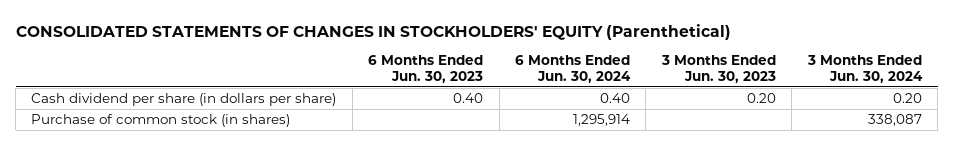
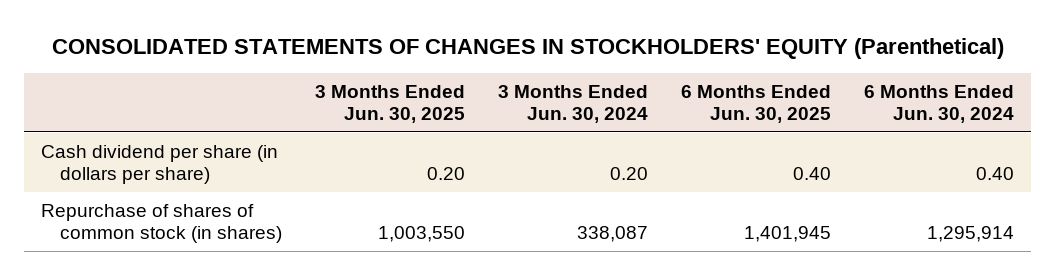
[368,55,484,84] 6 Months Ended Jun. 30, 2023 -> none
[660,55,776,84] 3 Months Ended Jun. 30, 2023 -> none
none -> [315,84,466,124] 3 Months Ended Jun. 30, 2025
none -> [681,84,832,124] 6 Months Ended Jun. 30, 2025
[31,114,291,128] Purchase of common stock (in shares) -> [40,203,283,244] Repurchase of shares of common stock (in shares)

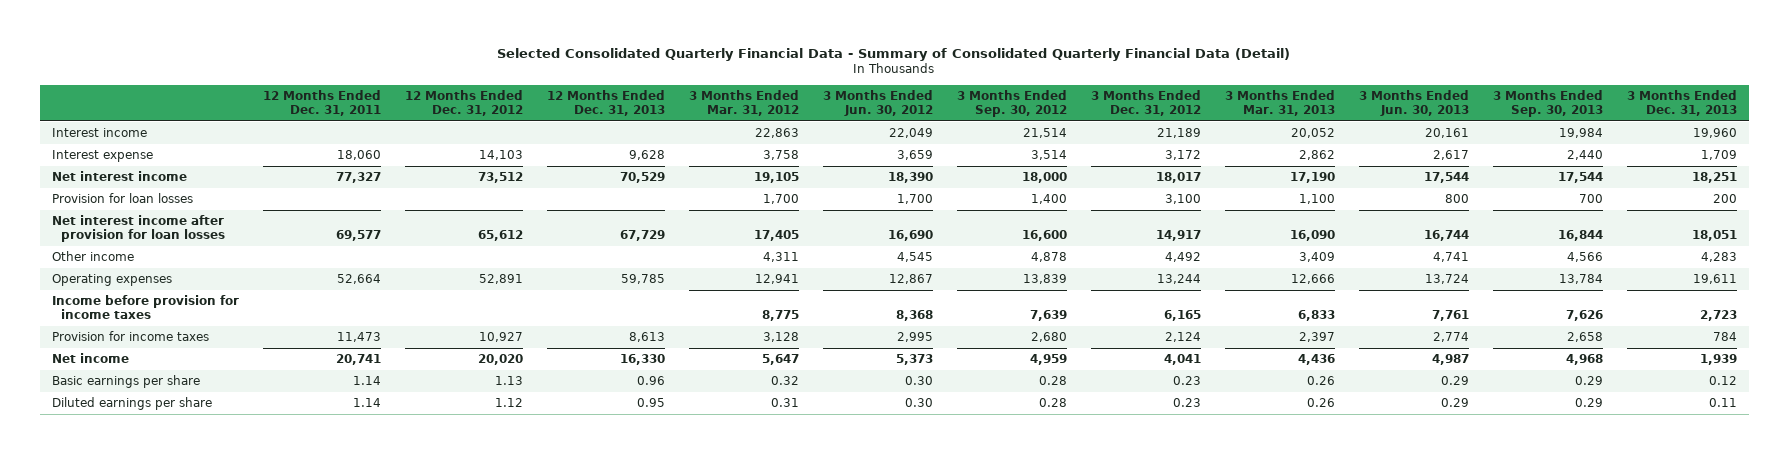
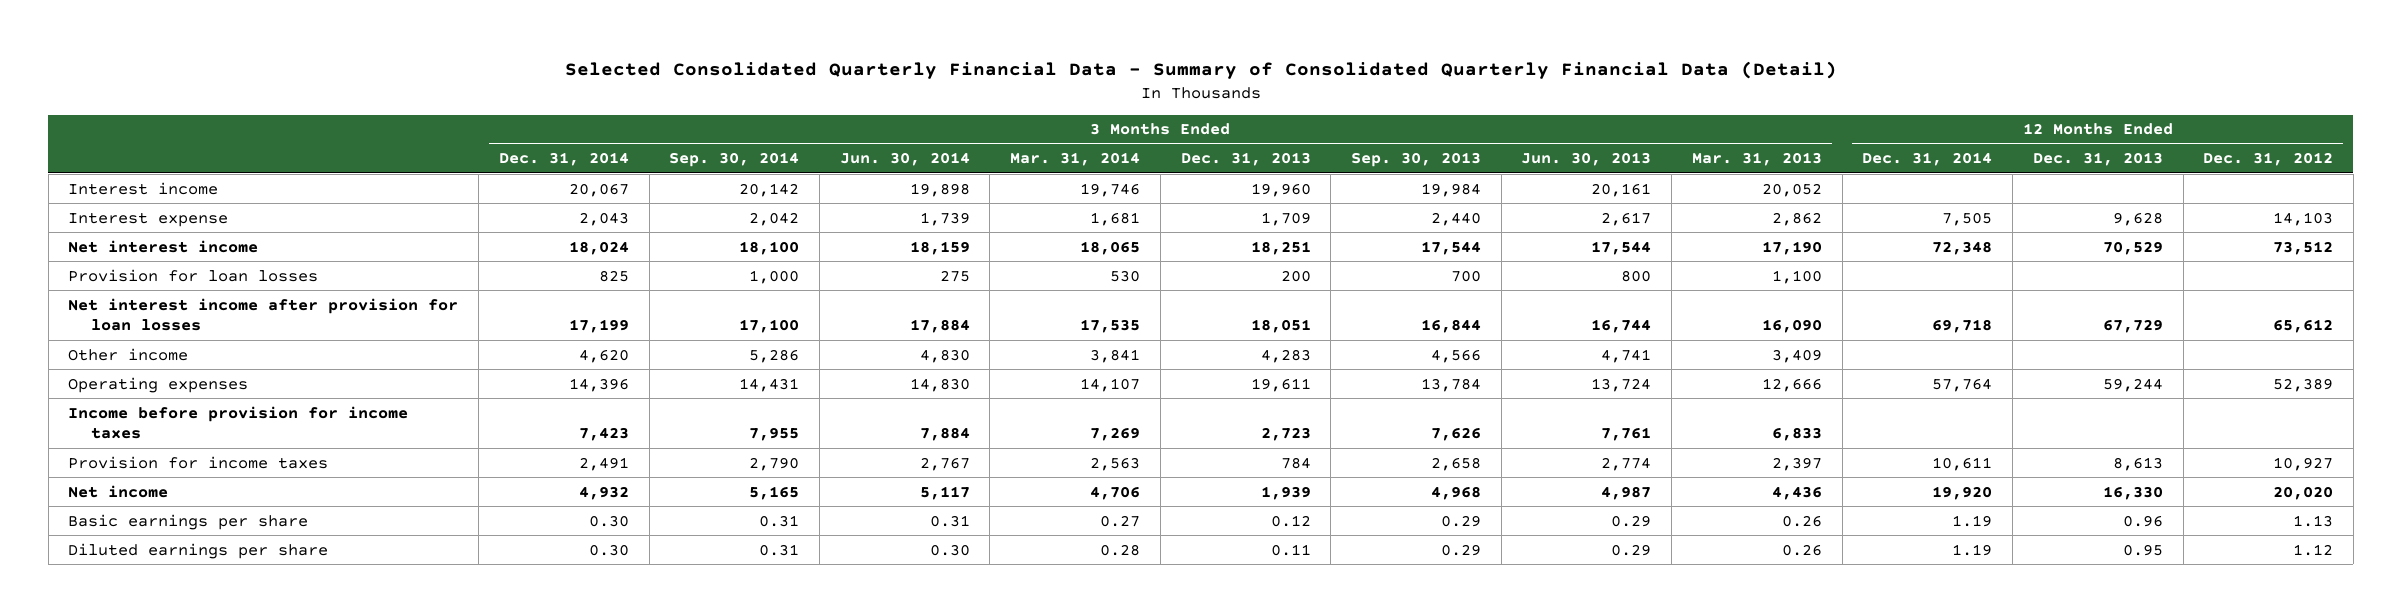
[262,90,381,116] 12 Months Ended Dec. 31, 2011 -> none
[688,90,799,116] 3 Months Ended Mar. 31, 2012 -> none
[822,90,933,116] 3 Months Ended Jun. 30, 2012 -> none
[956,90,1067,117] 3 Months Ended Sep. 30, 2012 -> none
[1090,90,1201,116] 3 Months Ended Dec. 31, 2012 -> none
none -> [498,152,629,167] Dec. 31, 2014
none -> [669,152,800,168] Sep. 30, 2014
none -> [839,152,970,167] Jun. 30, 2014
none -> [1010,152,1141,167] Mar. 31, 2014
none -> [1862,152,1993,167] Dec. 31, 2014
[478,274,523,285] 52,891 -> [2273,377,2334,392] 52,389
[620,274,665,285] 59,785 -> [2102,377,2163,392] 59,244

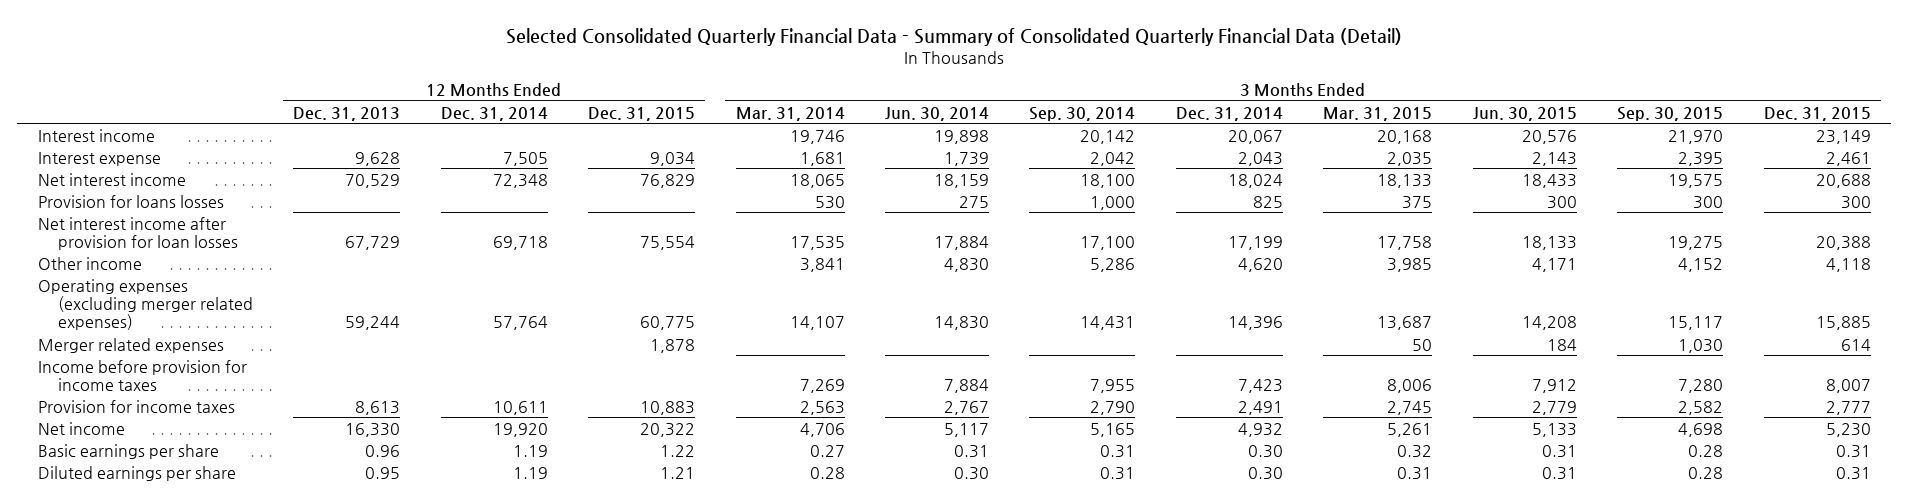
[1180,152,1311,167] Dec. 31, 2013 -> none
[1351,152,1482,168] Sep. 30, 2013 -> none
[1521,152,1652,167] Jun. 30, 2013 -> none
[1691,152,1822,167] Mar. 31, 2013 -> none
[2203,152,2334,167] Dec. 31, 2012 -> none
none -> [588,106,696,121] Dec. 31, 2015
none -> [1323,106,1433,121] Mar. 31, 2015
none -> [1472,106,1577,121] Jun. 30, 2015
none -> [1617,106,1724,121] Sep. 30, 2015
none -> [1763,106,1871,121] Dec. 31, 2015
[68,268,319,282] Provision for loan losses -> [37,194,224,208] Provision for loans losses
[68,376,249,393] Operating expenses -> [37,278,253,330] Operating expenses (excluding merger related expenses)
none -> [37,337,224,353] Merger related expenses

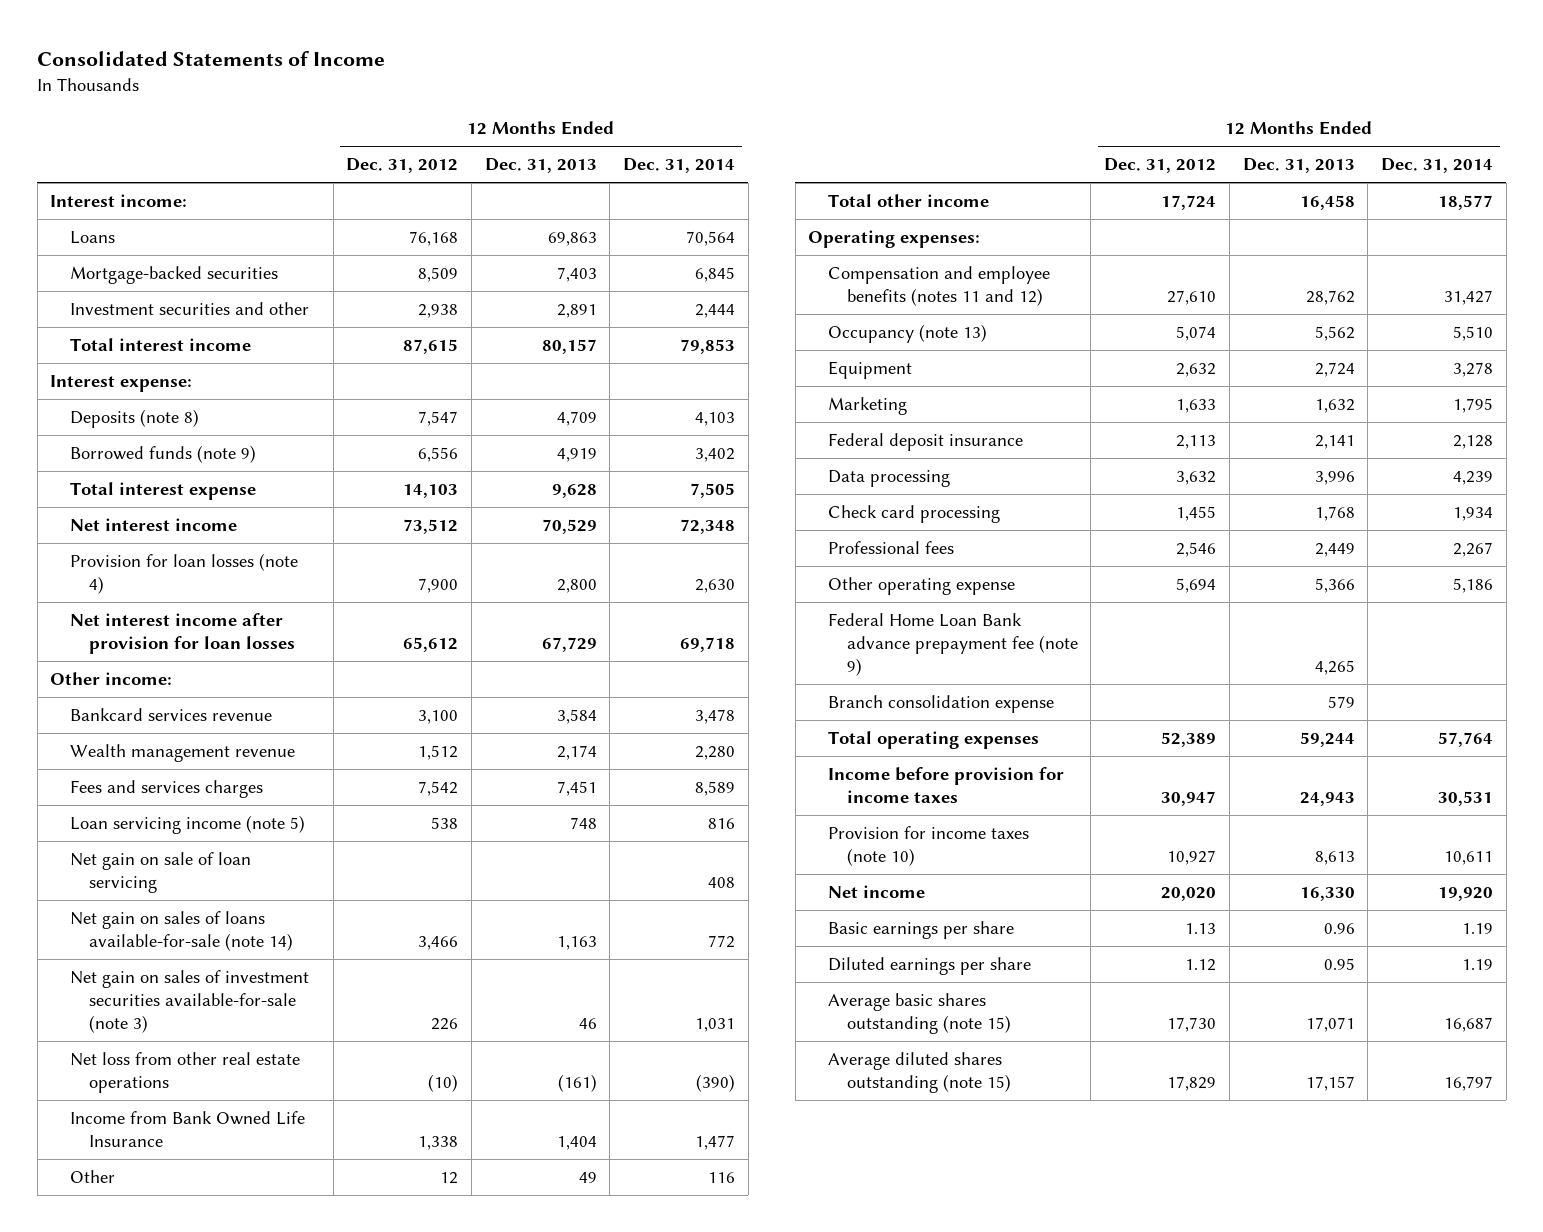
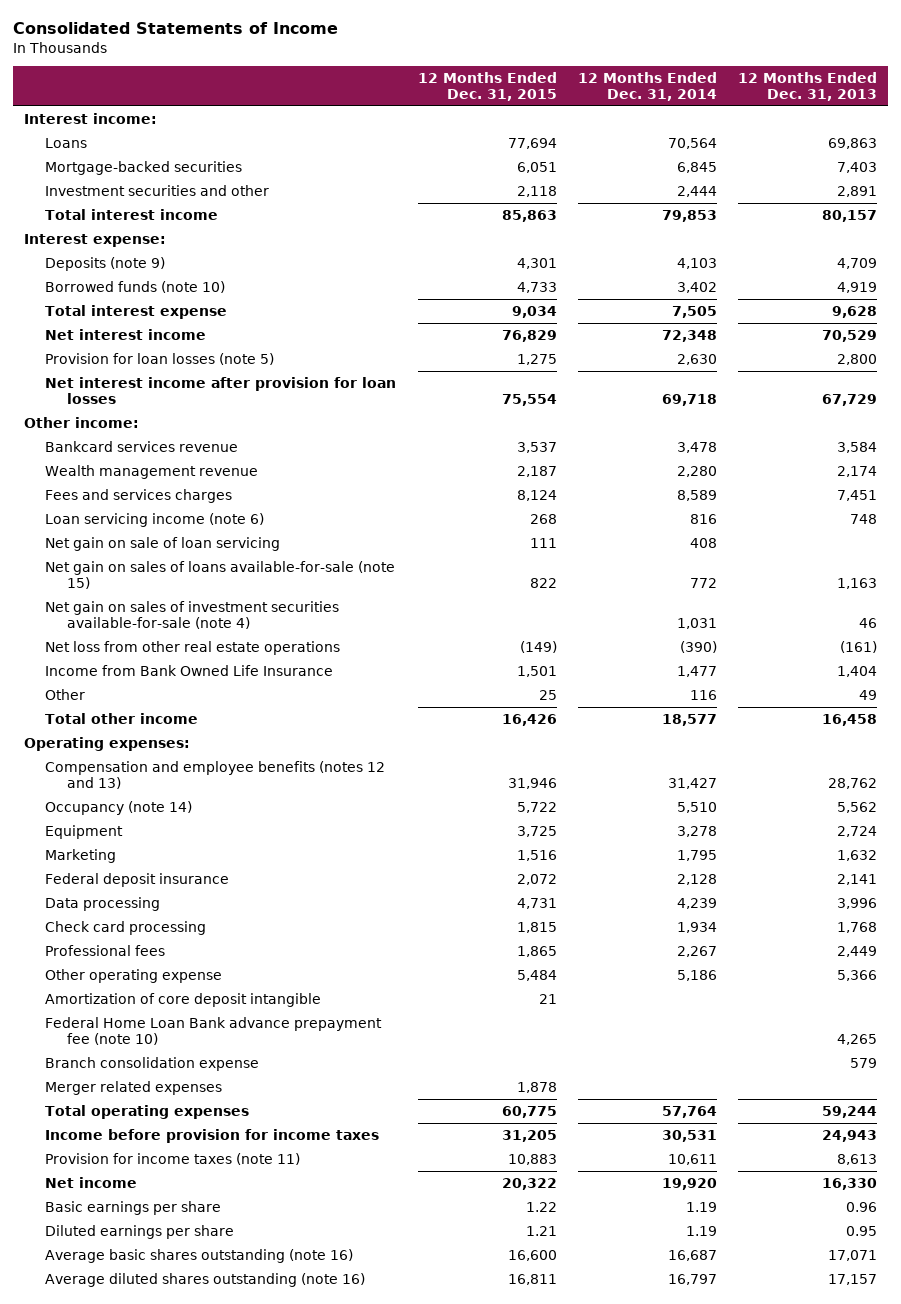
[346,158,459,174] Dec. 31, 2012 -> none
none -> [417,72,557,101] 12 Months Ended Dec. 31, 2015
[69,409,199,429] Deposits (note 8) -> [45,256,166,271] Deposits (note 9)
[69,445,256,464] Borrowed funds (note 9) -> [45,280,226,293] Borrowed funds (note 10)
[69,553,298,594] Provision for loan losses (note 4) -> [45,352,275,365] Provision for loan losses (note 5)
[69,815,305,835] Loan servicing income (note 5) -> [45,512,265,527] Loan servicing income (note 6)
[69,911,293,951] Net gain on sales of loans available-for-sale (note 14) -> [45,560,396,589] Net gain on sales of loans available-for-sale (note 15)
[69,970,309,1033] Net gain on sales of investment securities available-for-sale (note 3) -> [45,600,340,629] Net gain on sales of investment securities available-for-sale (note 4)
[827,266,1050,306] Compensation and employee benefits (notes 11 and 12) -> [45,760,386,789] Compensation and employee benefits (notes 12 and 13)
[827,324,987,344] Occupancy (note 13) -> [45,800,193,815] Occupancy (note 14)
none -> [45,992,322,1007] Amortization of core deposit intangible
[827,613,1078,676] Federal Home Loan Bank advance prepayment fee (note 9) -> [45,1016,383,1045] Federal Home Loan Bank advance prepayment fee (note 10)
none -> [45,1080,223,1095] Merger related expenses
[827,826,1029,866] Provision for income taxes (note 10) -> [45,1152,301,1165] Provision for income taxes (note 11)
[827,993,1011,1034] Average basic shares outstanding (note 15) -> [45,1248,354,1263] Average basic shares outstanding (note 16)
[827,1052,1011,1093] Average diluted shares outstanding (note 15) -> [45,1272,366,1287] Average diluted shares outstanding (note 16)

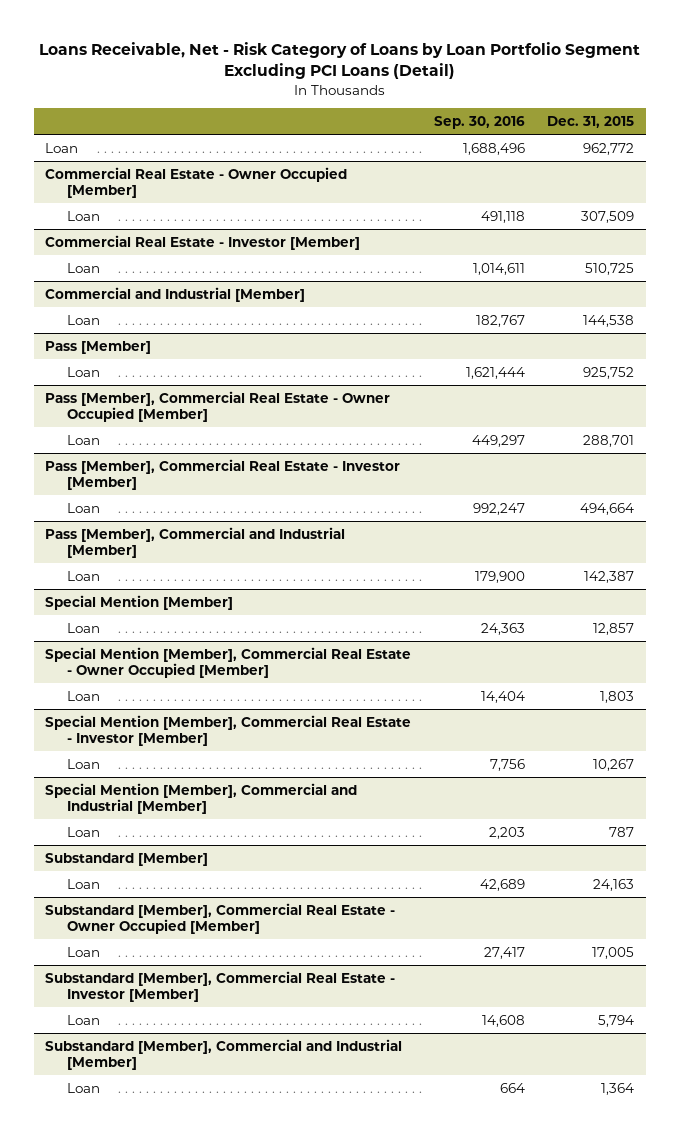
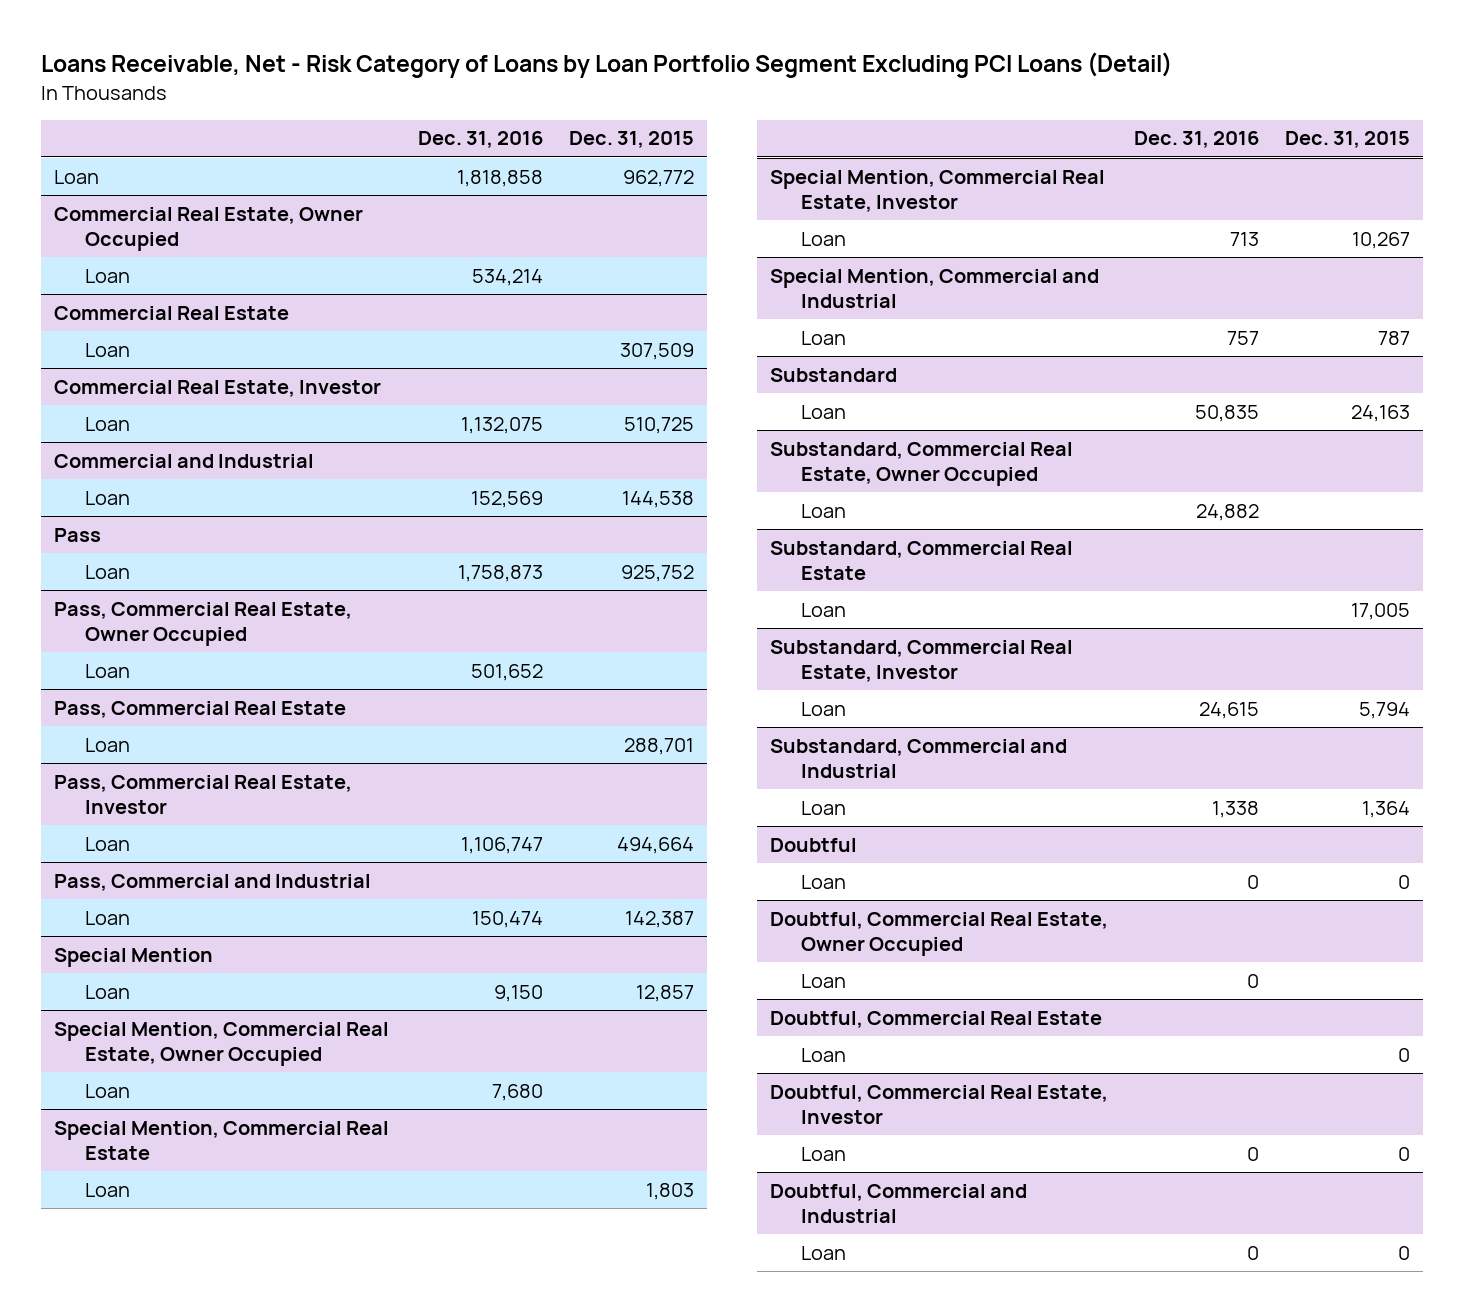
[433,116,525,130] Sep. 30, 2016 -> none
none -> [417,131,543,149] Dec. 31, 2016
[45,166,348,198] Commercial Real Estate - Owner Occupied [Member] -> [54,206,364,251] Commercial Real Estate, Owner Occupied
none -> [84,268,130,283] Loan
none -> [54,305,290,320] Commercial Real Estate
[45,234,361,250] Commercial Real Estate - Investor [Member] -> [54,379,382,397] Commercial Real Estate, Investor
[45,286,306,302] Commercial and Industrial [Member] -> [54,453,315,468] Commercial and Industrial
[45,340,152,354] Pass [Member] -> [54,527,102,542] Pass
[45,390,391,422] Pass [Member], Commercial Real Estate - Owner Occupied [Member] -> [54,601,353,646] Pass, Commercial Real Estate, Owner Occupied
none -> [84,663,130,678] Loan
none -> [54,700,347,718] Pass, Commercial Real Estate
[45,458,401,490] Pass [Member], Commercial Real Estate - Investor [Member] -> [54,774,353,814] Pass, Commercial Real Estate, Investor
[45,526,346,558] Pass [Member], Commercial and Industrial [Member] -> [54,873,372,891] Pass, Commercial and Industrial
[45,594,234,610] Special Mention [Member] -> [54,947,214,967] Special Mention
[45,646,412,678] Special Mention [Member], Commercial Real Estate - Owner Occupied [Member] -> [54,1021,390,1066] Special Mention, Commercial Real Estate, Owner Occupied
none -> [84,1083,130,1098] Loan
none -> [54,1120,390,1160] Special Mention, Commercial Real Estate
[45,714,412,746] Special Mention [Member], Commercial Real Estate - Investor [Member] -> [769,169,1105,212] Special Mention, Commercial Real Estate, Investor
[45,782,358,814] Special Mention [Member], Commercial and Industrial [Member] -> [769,268,1099,308] Special Mention, Commercial and Industrial
[45,852,209,866] Substandard [Member] -> [769,367,897,382] Substandard
[45,902,396,934] Substandard [Member], Commercial Real Estate - Owner Occupied [Member] -> [769,441,1073,486] Substandard, Commercial Real Estate, Owner Occupied
none -> [800,503,846,518] Loan
none -> [769,540,1073,580] Substandard, Commercial Real Estate
[45,970,396,1002] Substandard [Member], Commercial Real Estate - Investor [Member] -> [769,639,1073,682] Substandard, Commercial Real Estate, Investor
[45,1038,403,1070] Substandard [Member], Commercial and Industrial [Member] -> [769,738,1067,778] Substandard, Commercial and Industrial
none -> [769,837,857,852] Doubtful
none -> [800,874,846,889] Loan
none -> [769,911,1108,956] Doubtful, Commercial Real Estate, Owner Occupied
none -> [800,973,846,988] Loan
none -> [769,1010,1102,1028] Doubtful, Commercial Real Estate
none -> [800,1047,846,1062] Loan
none -> [769,1084,1108,1124] Doubtful, Commercial Real Estate, Investor
none -> [800,1146,846,1161] Loan
none -> [769,1183,1027,1223] Doubtful, Commercial and Industrial
none -> [800,1245,846,1260] Loan

